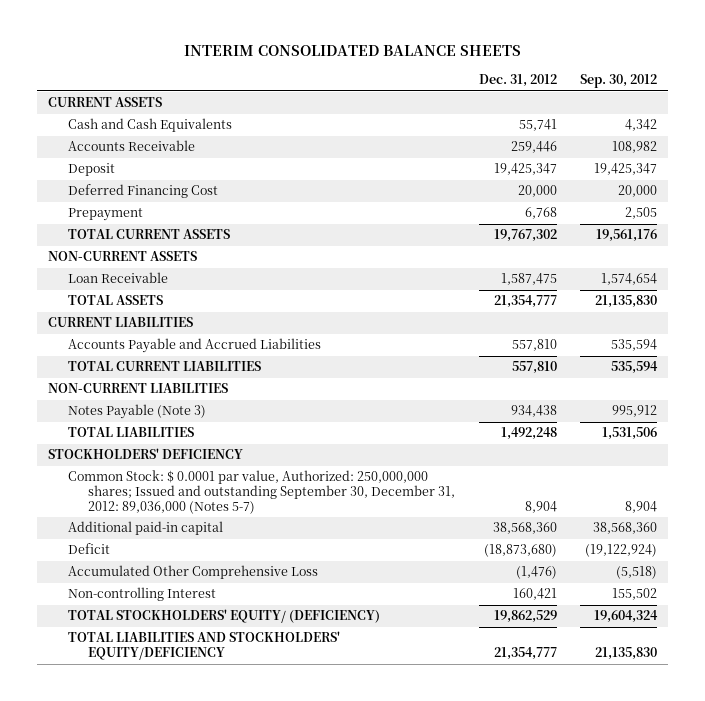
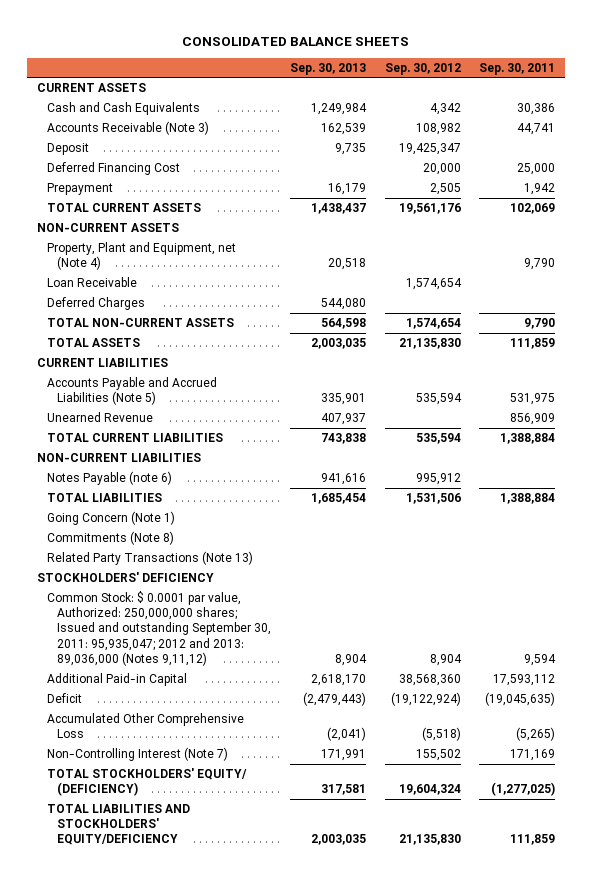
[183,45,521,57] INTERIM CONSOLIDATED BALANCE SHEETS -> [182,36,410,46] CONSOLIDATED BALANCE SHEETS
[478,74,557,88] Dec. 31, 2012 -> none
none -> [289,62,366,75] Sep. 30, 2013
none -> [479,62,556,75] Sep. 30, 2011
[68,140,196,152] Accounts Receivable -> [46,121,209,136] Accounts Receivable (Note 3)
none -> [46,242,236,271] Property, Plant and Equipment, net (Note 4)
none -> [46,297,145,311] Deferred Charges
none -> [46,318,234,328] TOTAL NON-CURRENT ASSETS
[68,338,322,354] Accounts Payable and Accrued Liabilities -> [46,377,217,406] Accounts Payable and Accrued Liabilities (Note 5)
none -> [46,412,153,423] Unearned Revenue
[68,404,207,420] Notes Payable (Note 3) -> [46,471,172,486] Notes Payable (note 6)
none -> [46,511,175,526] Going Concern (Note 1)
none -> [46,531,174,546] Commitments (Note 8)
none -> [46,551,253,566] Related Party Transactions (Note 13)
[68,470,456,514] Common Stock: $ 0.0001 par value, Authorized: 250,000,000 shares; Issued and outstanding September 30, December 31, 2012: 89,036,000 (Notes 5-7) -> [46,591,271,666] Common Stock: $ 0.0001 par value, Authorized: 250,000,000 shares; Issued and outstanding September 30, 2011: 95,935,047; 2012 and 2013: 89,036,000 (Notes 9,11,12)
[68,521,224,536] Additional paid-in capital -> [46,673,187,687] Additional Paid-in Capital
[68,587,217,602] Non-controlling Interest -> [46,747,228,762] Non-Controlling Interest (Note 7)

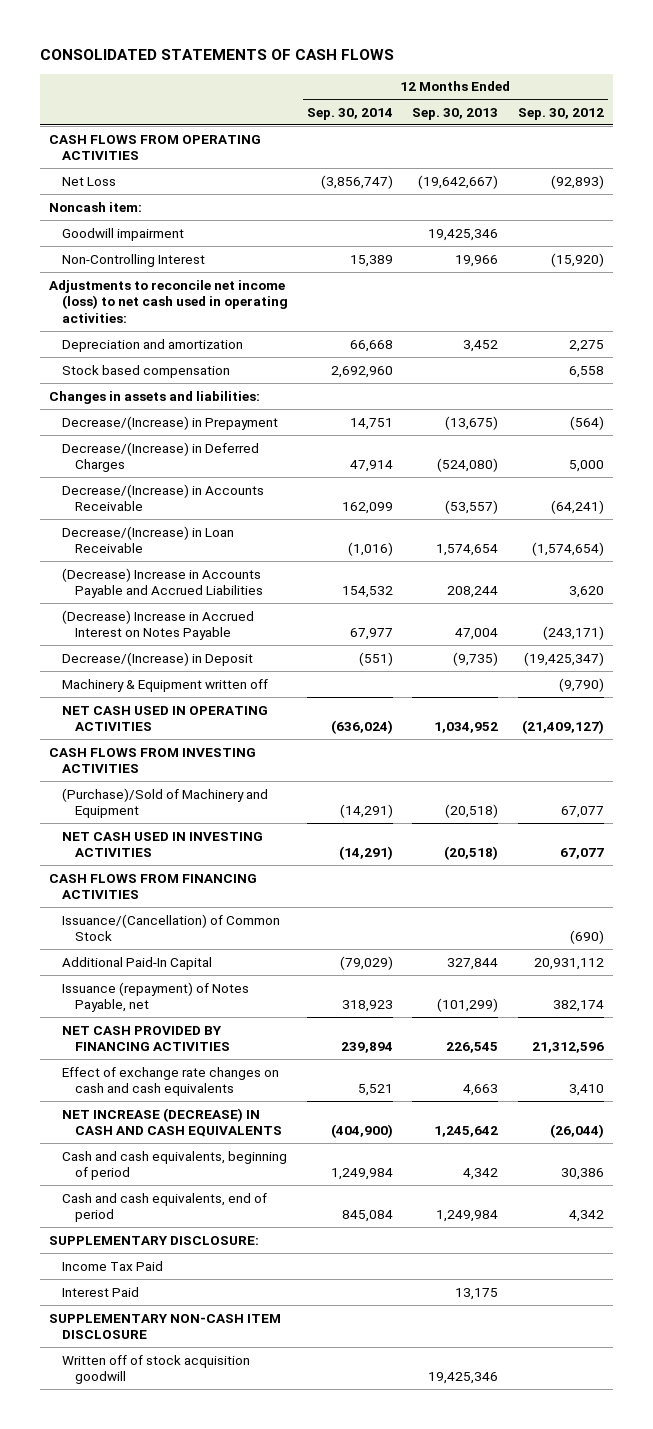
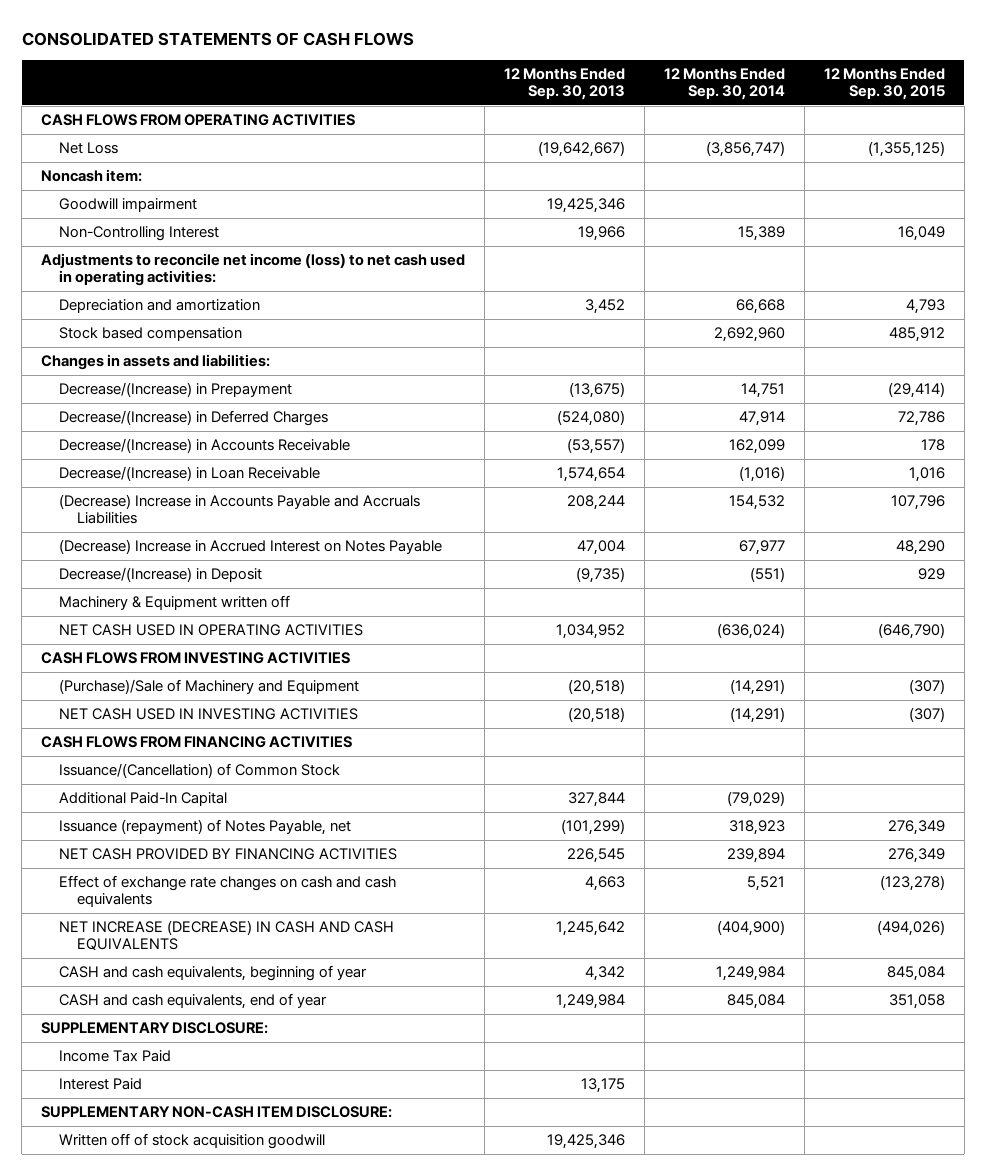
[517,107,604,120] Sep. 30, 2012 -> none
none -> [823,67,945,100] 12 Months Ended Sep. 30, 2015
[62,567,264,599] (Decrease) Increase in Accounts Payable and Accrued Liabilities -> [59,494,421,525] (Decrease) Increase in Accounts Payable and Accruals Liabilities
[62,787,269,819] (Purchase)/Sold of Machinery and Equipment -> [59,679,360,695] (Purchase)/Sale of Machinery and Equipment
[62,1150,288,1181] Cash and cash equivalents, beginning of period -> [59,965,368,982] CASH and cash equivalents, beginning of year
[62,1192,268,1223] Cash and cash equivalents, end of period -> [59,993,328,1010] CASH and cash equivalents, end of year
[49,1313,282,1340] SUPPLEMENTARY NON-CASH ITEM DISCLOSURE -> [41,1106,393,1119] SUPPLEMENTARY NON-CASH ITEM DISCLOSURE:

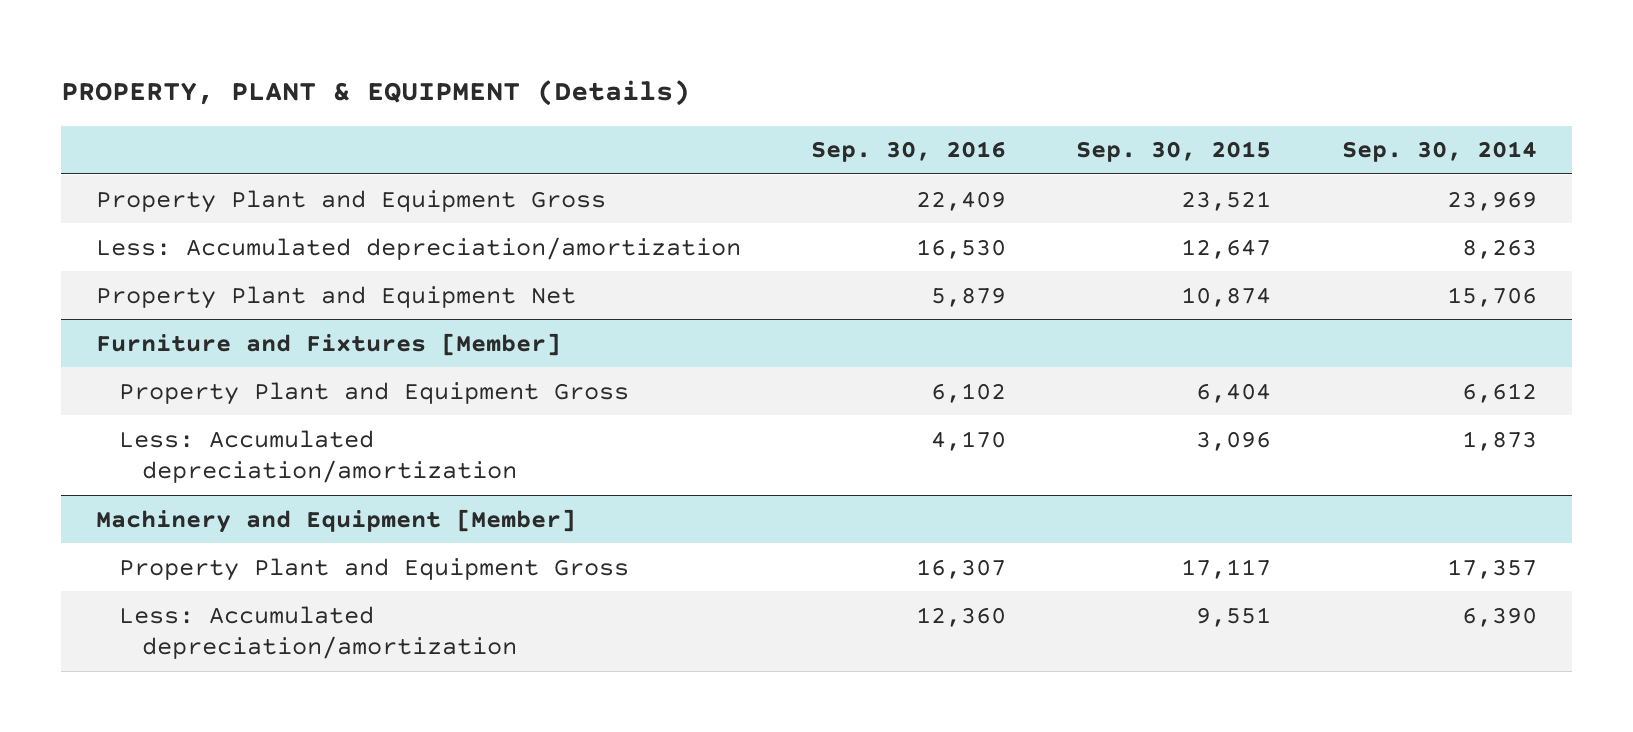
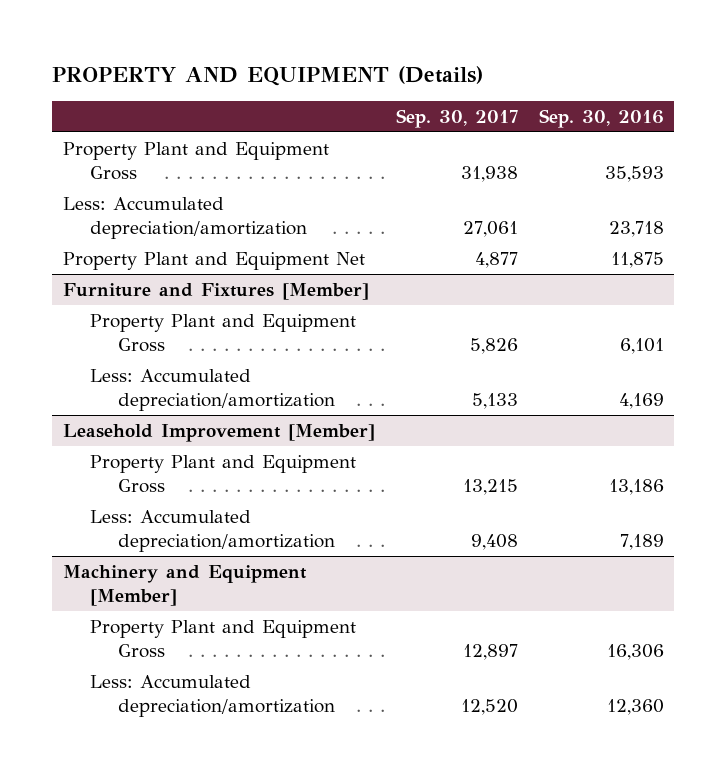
[60,80,690,107] PROPERTY, PLANT & EQUIPMENT (Details) -> [52,65,484,86] PROPERTY AND EQUIPMENT (Details)
[1076,141,1272,163] Sep. 30, 2015 -> none
[1341,141,1537,163] Sep. 30, 2014 -> none
none -> [395,108,518,128] Sep. 30, 2017
[916,190,1007,211] 22,409 -> [604,165,664,182] 35,593
[916,238,1007,259] 16,530 -> [608,220,664,237] 23,718
[931,286,1007,307] 5,879 -> [610,251,664,268] 11,875
[931,382,1007,403] 6,102 -> [619,337,664,354] 6,101
[931,430,1007,451] 4,170 -> [618,392,664,409] 4,169
none -> [62,423,375,442] Leasehold Improvement [Member]
none -> [90,454,357,493] Property Plant and Equipment Gross
none -> [90,509,336,552] Less: Accumulated depreciation/amortization
[916,558,1007,579] 16,307 -> [606,643,664,660] 16,306

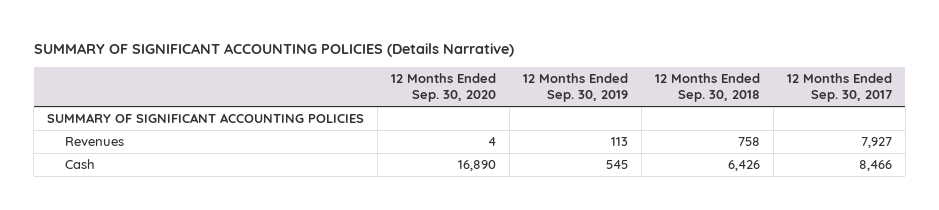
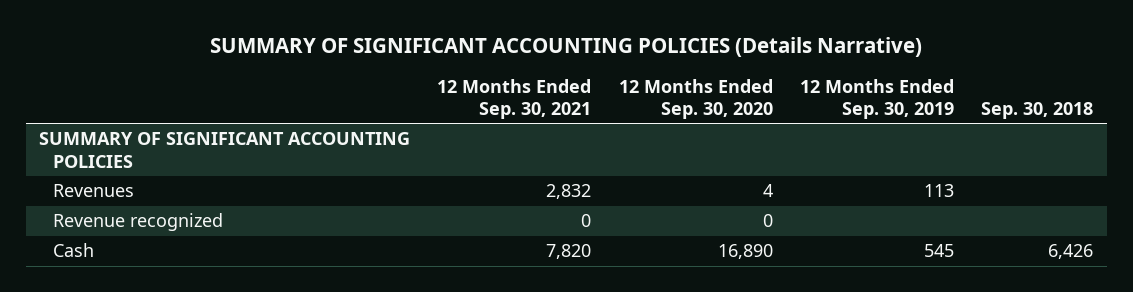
[655,72,761,103] 12 Months Ended Sep. 30, 2018 -> none
[786,72,892,103] 12 Months Ended Sep. 30, 2017 -> none
none -> [437,78,592,120] 12 Months Ended Sep. 30, 2021
none -> [981,102,1094,120] Sep. 30, 2018
none -> [53,213,224,232] Revenue recognized

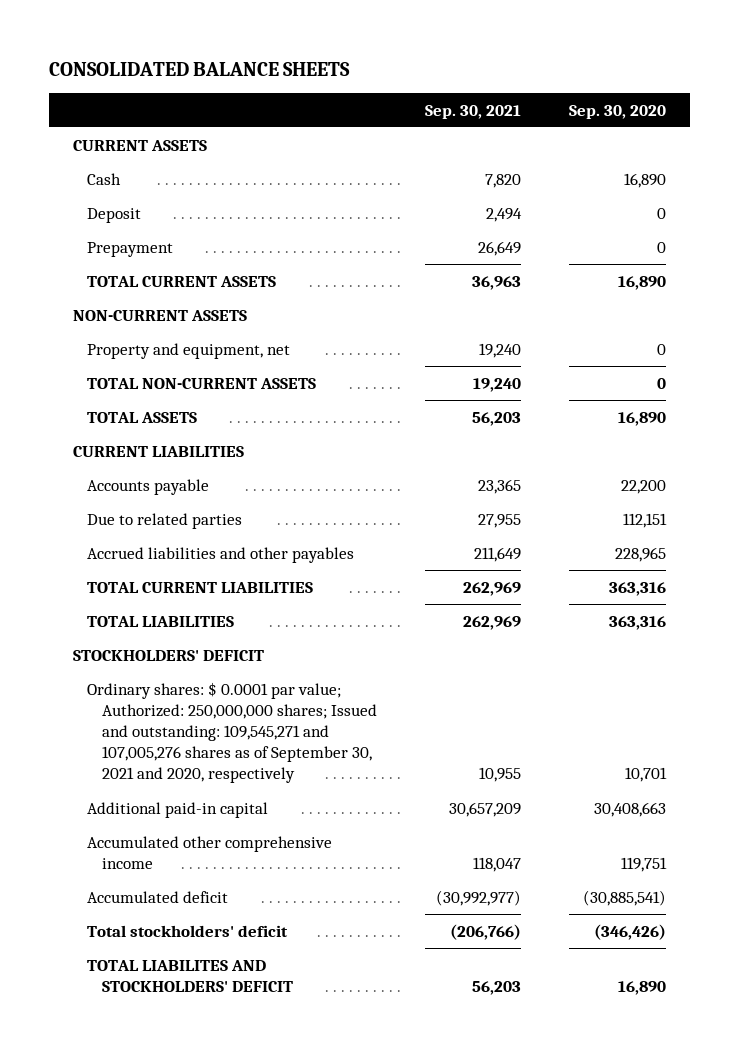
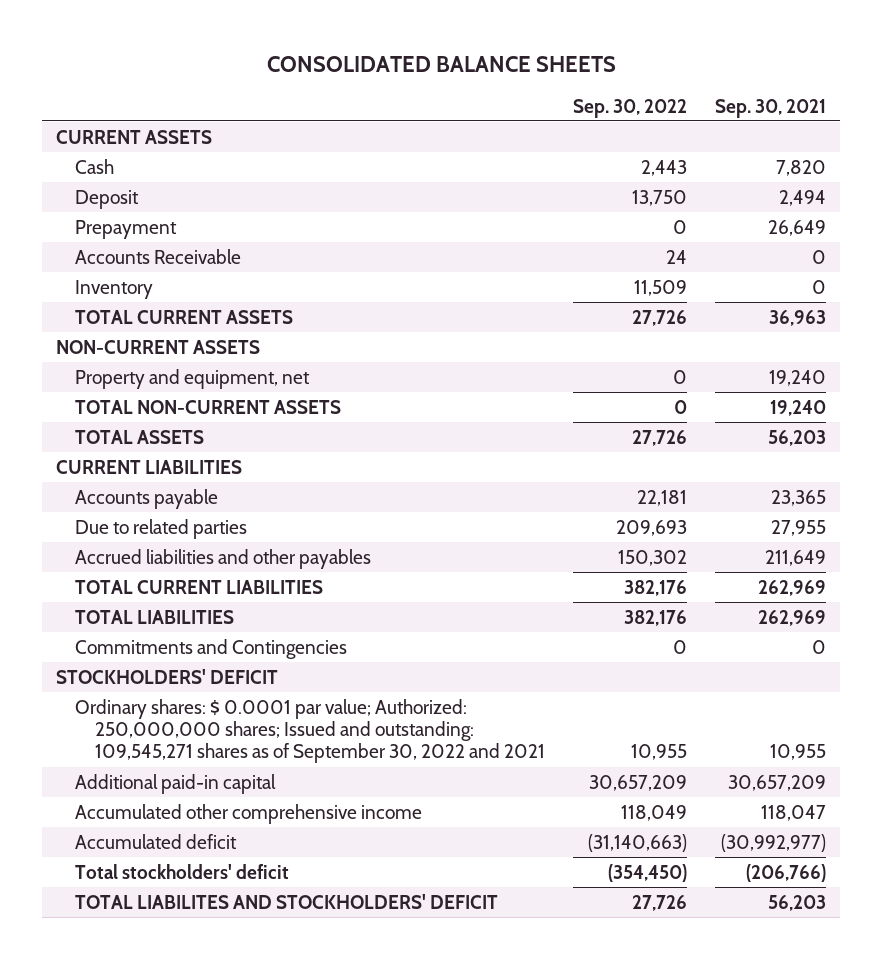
[568,104,666,119] Sep. 30, 2020 -> none
none -> [572,98,687,118] Sep. 30, 2022
none -> [75,248,242,264] Accounts Receivable
none -> [75,279,154,299] Inventory
none -> [75,638,348,659] Commitments and Contingencies
[87,681,377,784] Ordinary shares: $ 0.0001 par value; Authorized: 250,000,000 shares; Issued and outstanding: 109,545,271 and 107,005,276 shares as of September 30, 2021 and 2020, respectively -> [75,698,545,764] Ordinary shares: $ 0.0001 par value; Authorized: 250,000,000 shares; Issued and outstanding: 109,545,271 shares as of September 30, 2022 and 2021

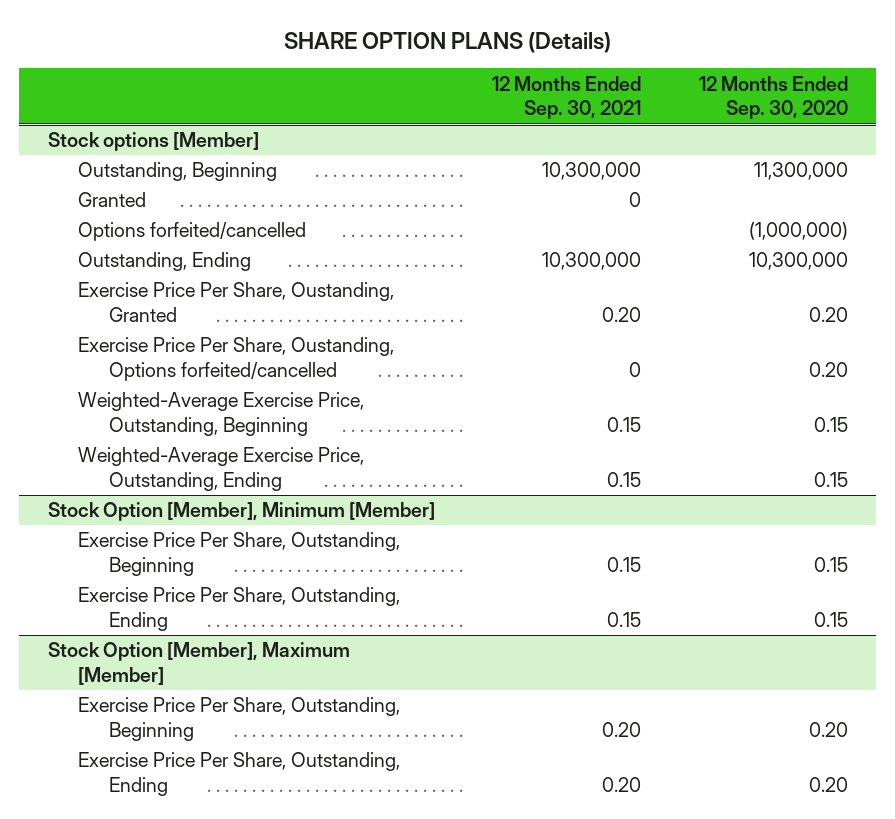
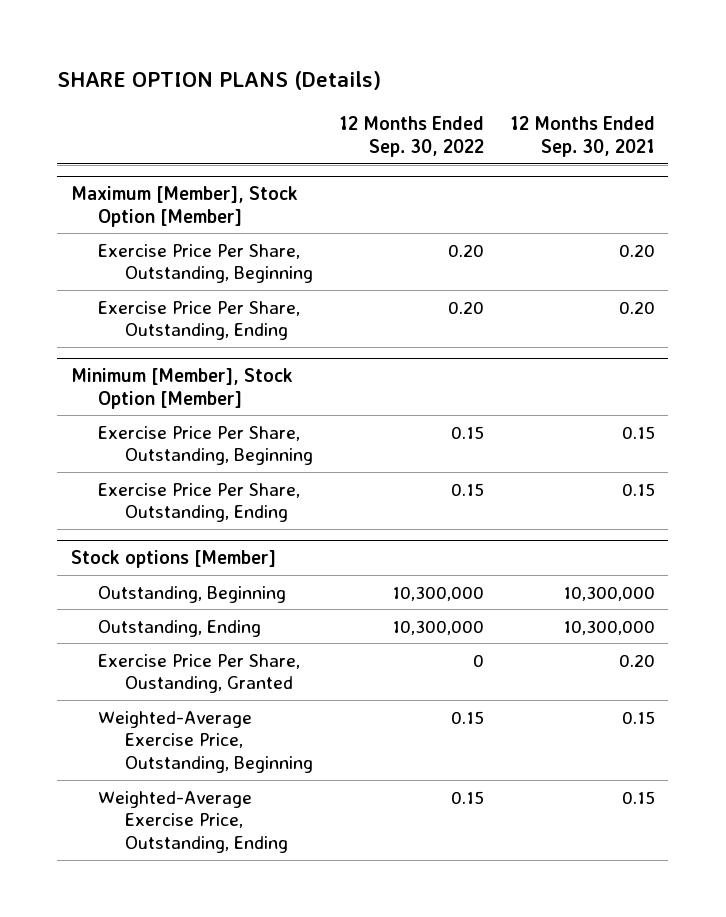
[698,75,848,120] 12 Months Ended Sep. 30, 2020 -> none
none -> [339,116,485,157] 12 Months Ended Sep. 30, 2022
none -> [70,186,298,227] Maximum [Member], Stock Option [Member]
none -> [97,243,314,284] Exercise Price Per Share, Outstanding, Beginning
none -> [97,300,300,341] Exercise Price Per Share, Outstanding, Ending
none -> [70,368,293,409] Minimum [Member], Stock Option [Member]
none -> [97,425,314,466] Exercise Price Per Share, Outstanding, Beginning
none -> [97,482,300,523] Exercise Price Per Share, Outstanding, Ending
[78,192,147,208] Granted -> none
[78,222,307,242] Options forfeited/cancelled -> none
[78,337,395,382] Exercise Price Per Share, Oustanding, Options forfeited/cancelled -> none
[47,502,435,522] Stock Option [Member], Minimum [Member] -> none
[78,532,401,577] Exercise Price Per Share, Outstanding, Beginning -> none
[78,587,401,632] Exercise Price Per Share, Outstanding, Ending -> none
[47,642,350,686] Stock Option [Member], Maximum [Member] -> none
[78,697,401,742] Exercise Price Per Share, Outstanding, Beginning -> none
[78,752,401,797] Exercise Price Per Share, Outstanding, Ending -> none

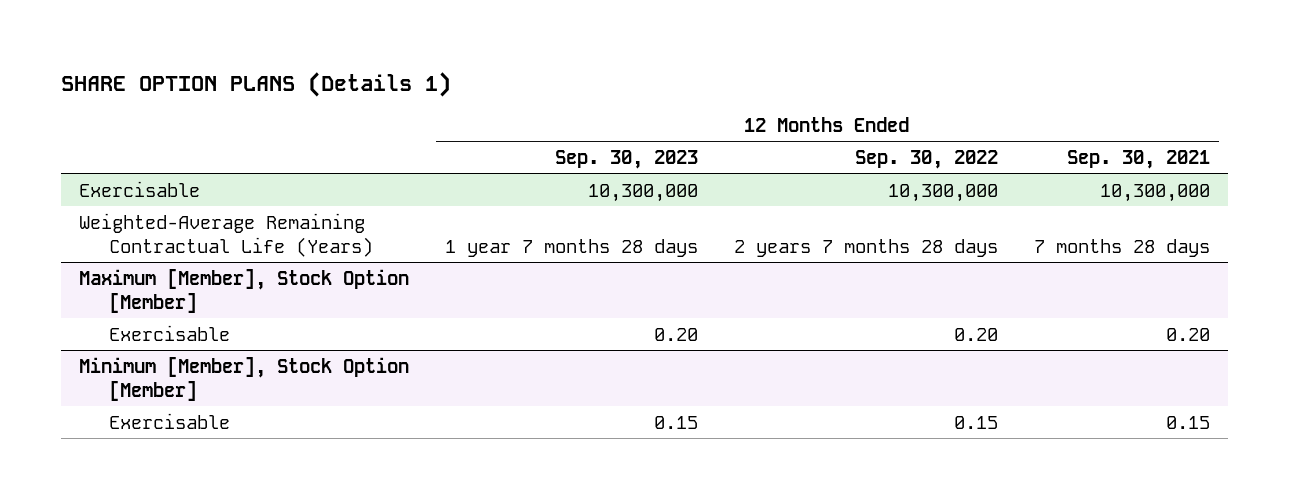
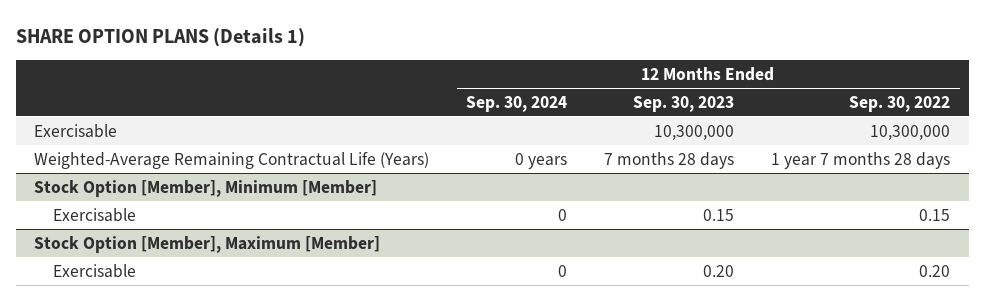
[1066,150,1210,170] Sep. 30, 2021 -> none
none -> [466,95,568,112] Sep. 30, 2024
[78,268,409,313] Maximum [Member], Stock Option [Member] -> none
[109,324,231,341] Exercisable -> none
[444,238,698,257] 1 year 7 months 28 days -> [604,151,735,169] 7 months 28 days
[733,238,998,257] 2 years 7 months 28 days -> [771,151,951,169] 1 year 7 months 28 days
[78,356,409,401] Minimum [Member], Stock Option [Member] -> [34,179,378,197] Stock Option [Member], Minimum [Member]
none -> [34,235,381,253] Stock Option [Member], Maximum [Member]
none -> [53,263,137,278] Exercisable

